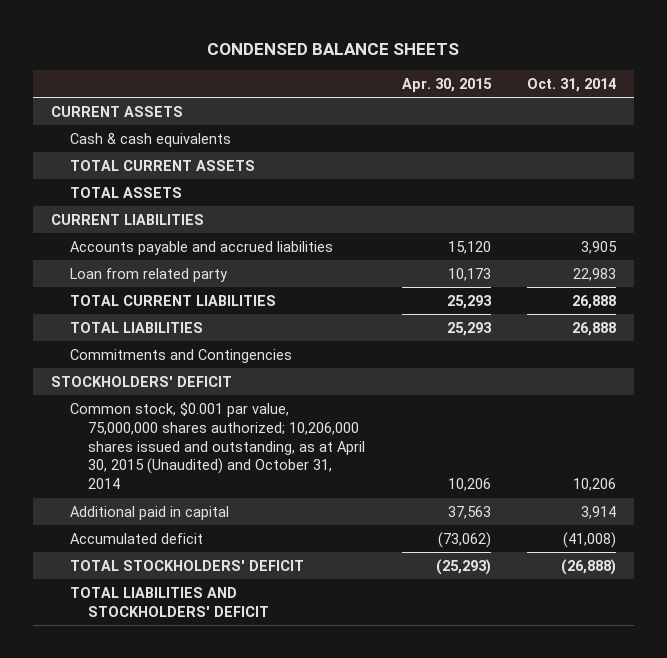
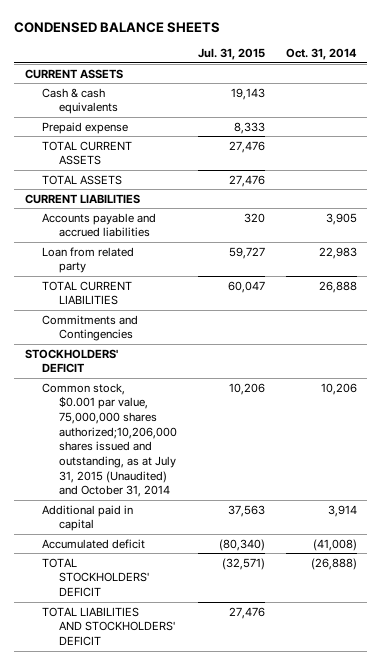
[401,77,492,92] Apr. 30, 2015 -> none
none -> [197,48,265,61] Jul. 31, 2015
none -> [41,121,128,134] Prepaid expense
[69,321,203,333] TOTAL LIABILITIES -> none
[69,401,366,490] Common stock, $0.001 par value, 75,000,000 shares authorized; 10,206,000 shares issued and outstanding, as at April 30, 2015 (Unaudited) and October 31, 2014 -> [41,382,177,498] Common stock, $0.001 par value, 75,000,000 shares authorized;10,206,000 shares issued and outstanding, as at July 31, 2015 (Unaudited) and October 31, 2014

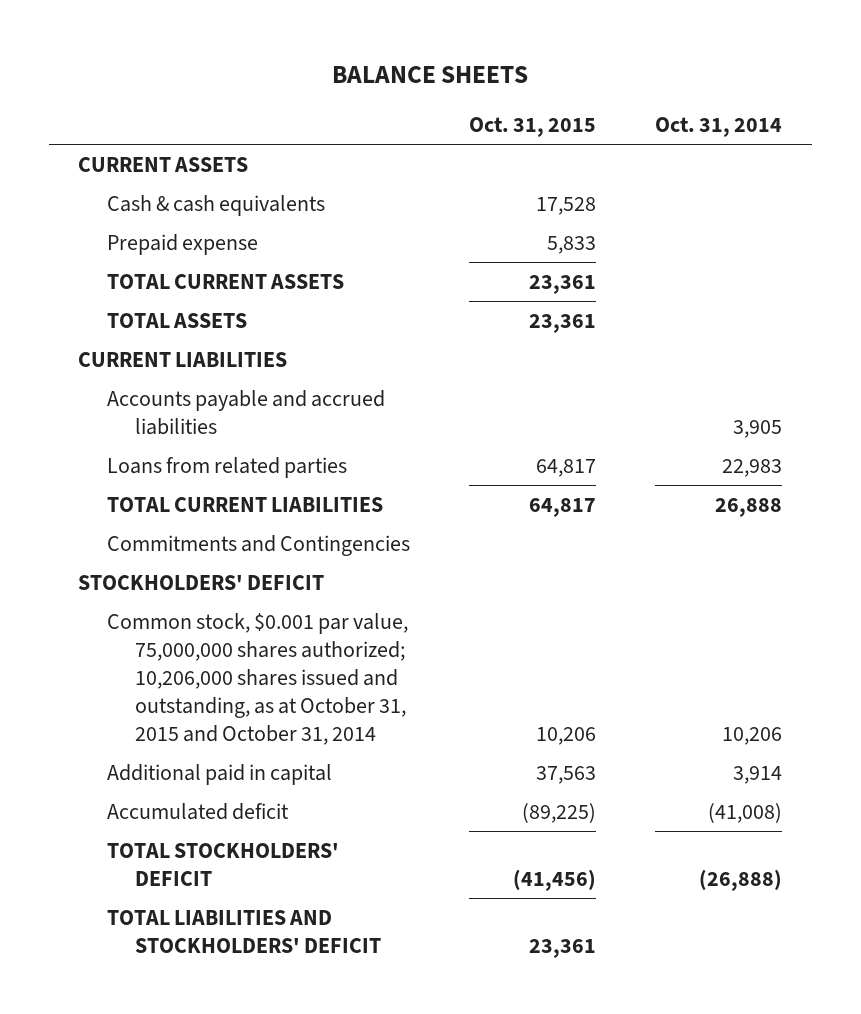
[14,22,221,34] CONDENSED BALANCE SHEETS -> [332,66,529,84] BALANCE SHEETS
[197,48,265,61] Jul. 31, 2015 -> none
none -> [469,116,597,137] Oct. 31, 2015
[41,246,134,274] Loan from related party -> [106,456,347,478] Loans from related parties
[41,382,177,498] Common stock, $0.001 par value, 75,000,000 shares authorized;10,206,000 shares issued and outstanding, as at July 31, 2015 (Unaudited) and October 31, 2014 -> [106,612,408,745] Common stock, $0.001 par value, 75,000,000 shares authorized; 10,206,000 shares issued and outstanding, as at October 31, 2015 and October 31, 2014

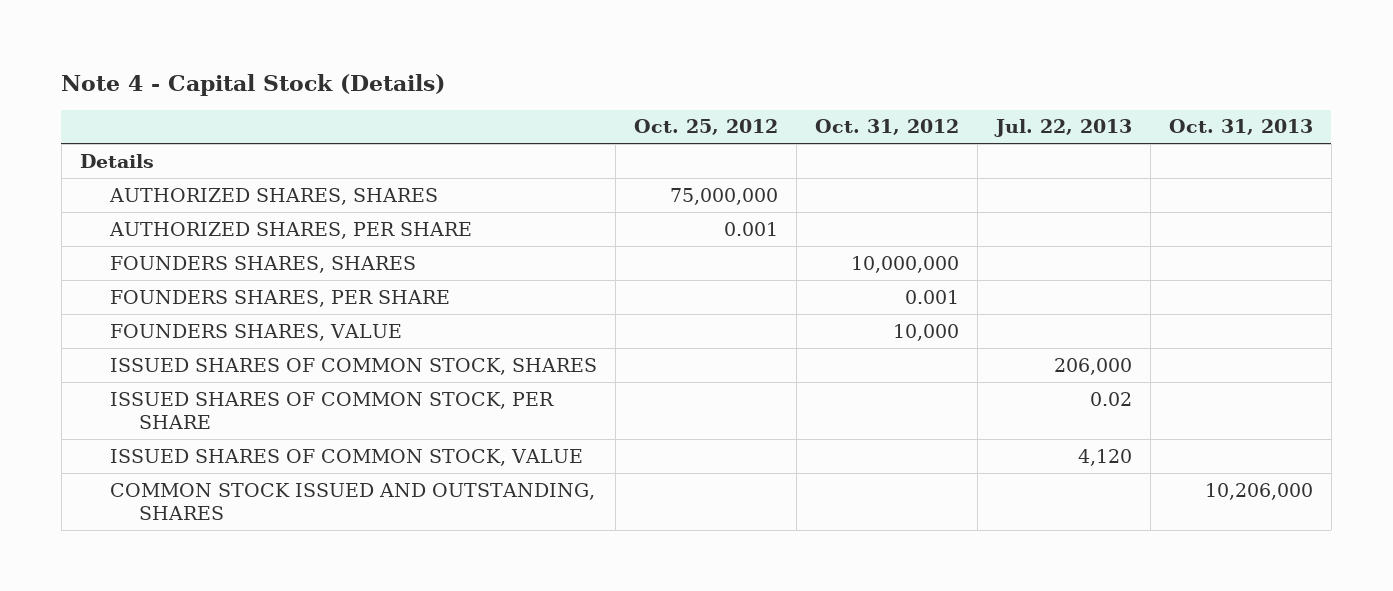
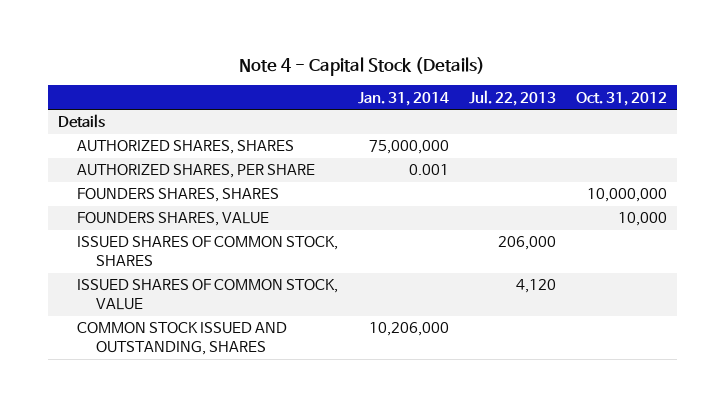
[633,119,778,136] Oct. 25, 2012 -> none
[1168,119,1313,136] Oct. 31, 2013 -> none
none -> [358,91,450,106] Jan. 31, 2014
[109,289,450,307] FOUNDERS SHARES, PER SHARE -> none
[109,391,554,430] ISSUED SHARES OF COMMON STOCK, PER SHARE -> none

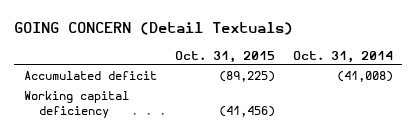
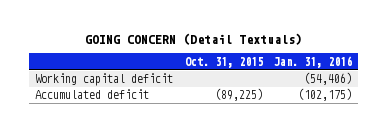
[293,50,394,63] Oct. 31, 2014 -> none
none -> [274,55,353,68] Jan. 31, 2016
none -> [35,73,174,87] Working capital deficit
[23,91,129,119] Working capital deficiency -> none

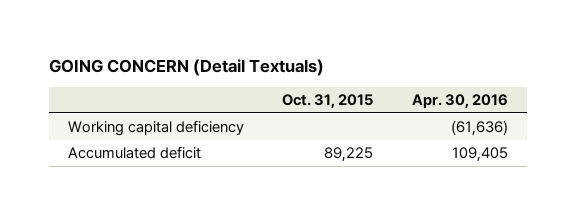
[274,55,353,68] Jan. 31, 2016 -> none
none -> [411,94,508,110] Apr. 30, 2016
[35,73,174,87] Working capital deficit -> [68,120,245,137] Working capital deficiency
[214,88,263,102] (89,225) -> [324,147,374,163] 89,225

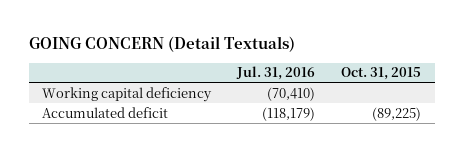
[411,94,508,110] Apr. 30, 2016 -> none
none -> [236,66,316,81] Jul. 31, 2016
[324,147,374,163] 89,225 -> [372,106,422,121] (89,225)

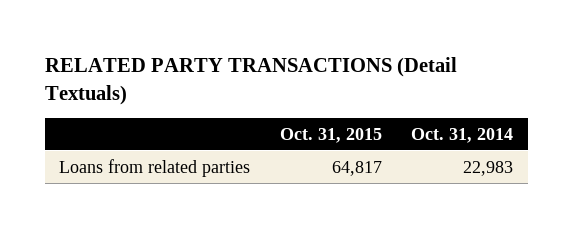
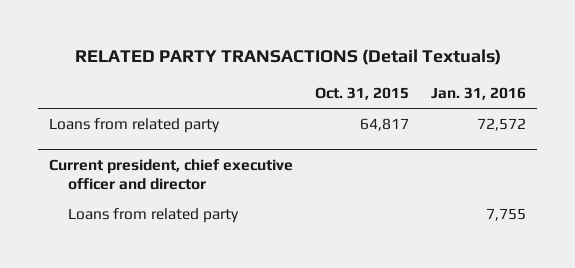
[411,127,514,143] Oct. 31, 2014 -> none
none -> [431,86,527,100] Jan. 31, 2016
[59,158,251,177] Loans from related parties -> [49,118,221,134] Loans from related party
none -> [49,158,294,190] Current president, chief executive officer and director
none -> [68,208,240,224] Loans from related party

